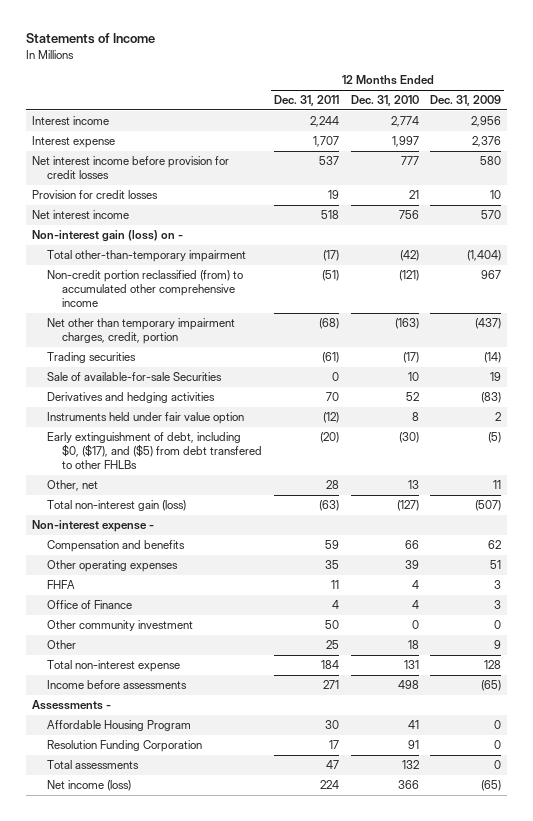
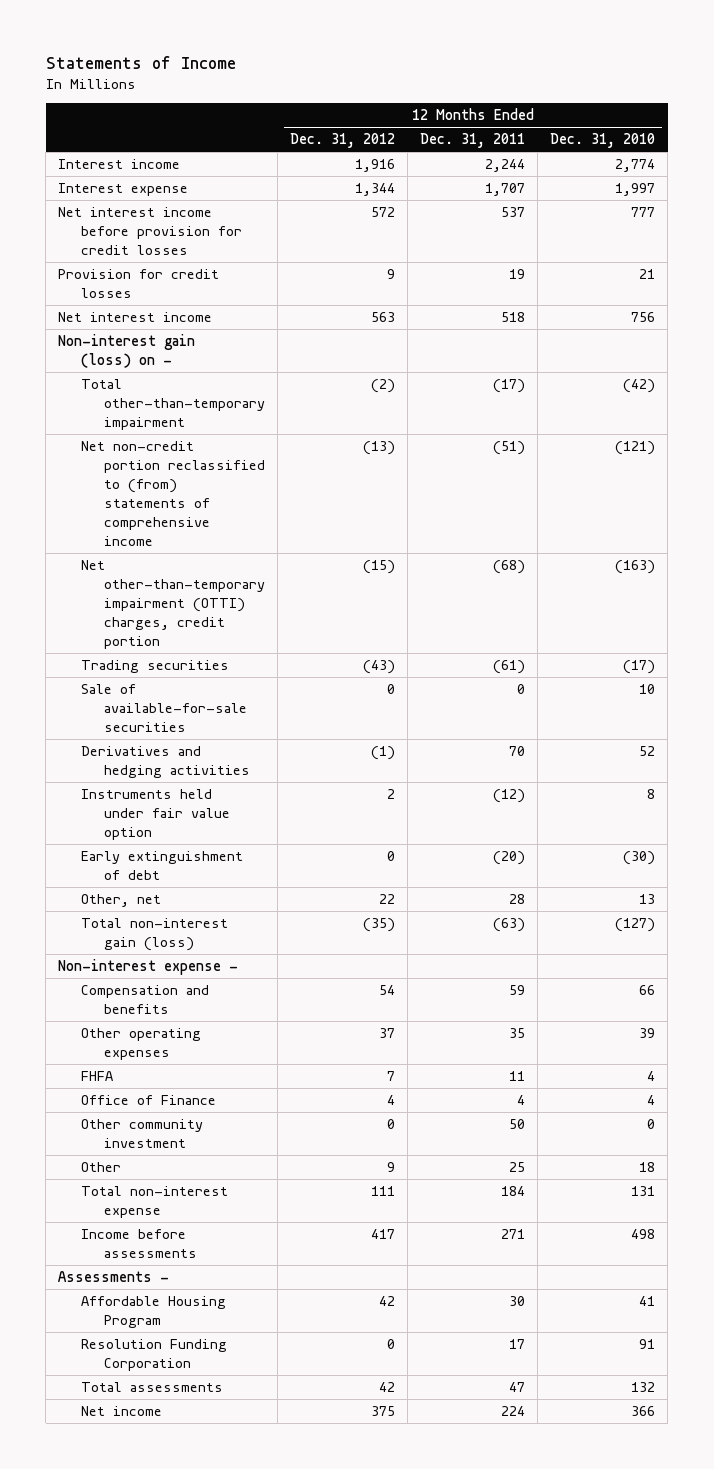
[430,95,502,107] Dec. 31, 2009 -> none
none -> [290,133,396,149] Dec. 31, 2012
[46,270,243,308] Non-credit portion reclassified (from) to accumulated other comprehensive income -> [81,441,266,546] Net non-credit portion reclassified to (from) statements of comprehensive income
[46,318,235,345] Net other than temporary impairment charges, credit, portion -> [81,560,266,649] Net other-than-temporary impairment (OTTI) charges, credit portion
[46,372,222,382] Sale of available-for-sale Securities -> [81,684,248,732] Sale of available-for-sale securities
[46,432,263,470] Early extinguishment of debt, including $0, ($17), and ($5) from debt transfered to other FHLBs -> [81,851,244,880] Early extinguishment of debt
[46,780,131,792] Net income (loss) -> [81,1406,163,1417] Net income

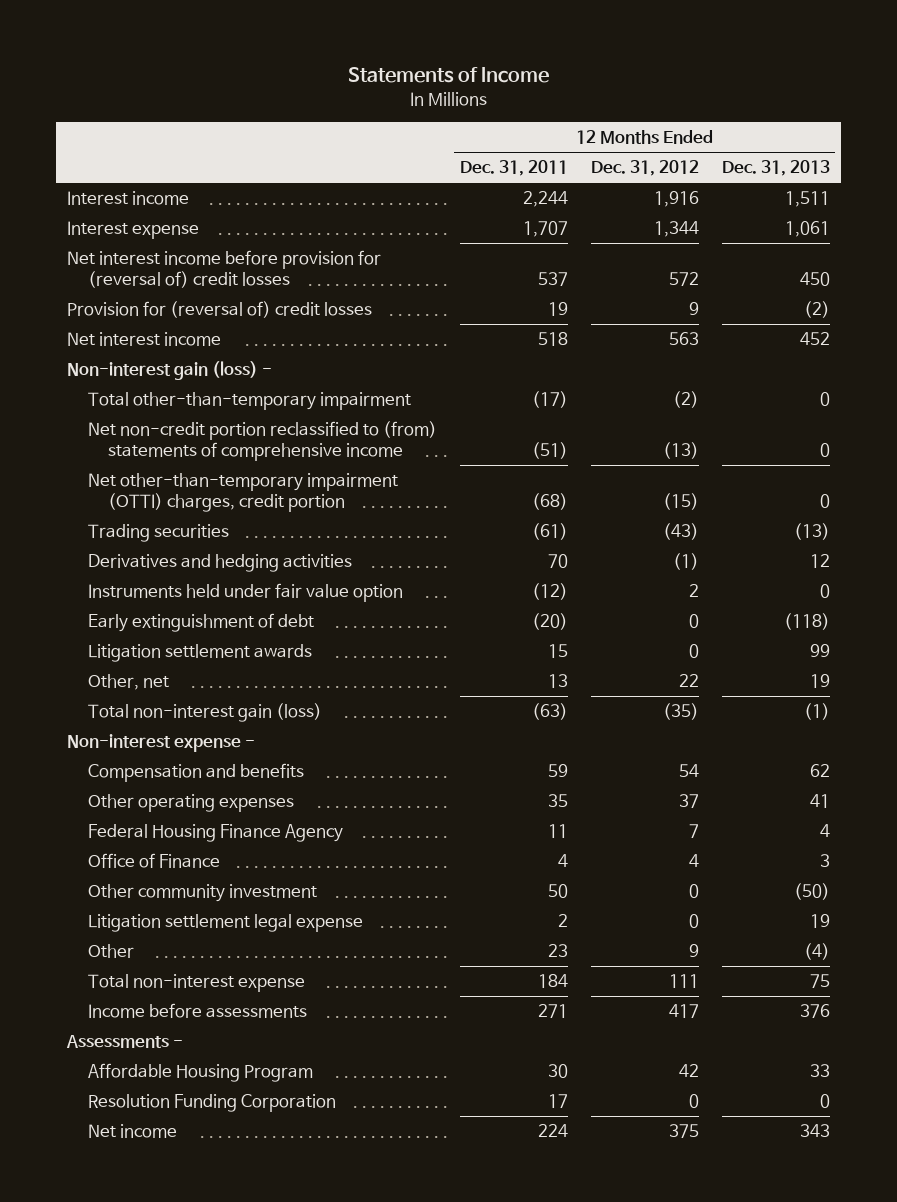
[550,133,656,149] Dec. 31, 2010 -> none
none -> [721,160,830,177] Dec. 31, 2013
[58,207,243,255] Net interest income before provision for credit losses -> [67,250,382,289] Net interest income before provision for (reversal of) credit losses
[58,269,220,298] Provision for credit losses -> [67,301,373,319] Provision for (reversal of) credit losses
[58,334,196,368] Non-interest gain (loss) on - -> [67,361,273,381] Non-interest gain (loss) -
[81,684,248,732] Sale of available-for-sale securities -> none
none -> [87,644,312,663] Litigation settlement awards
[509,894,526,905] 28 -> [547,674,568,689] 13
[81,1071,114,1082] FHFA -> [87,824,343,843] Federal Housing Finance Agency
none -> [87,914,363,933] Litigation settlement legal expense
[509,1162,526,1173] 25 -> [547,944,568,958] 23
[81,1382,224,1393] Total assessments -> none

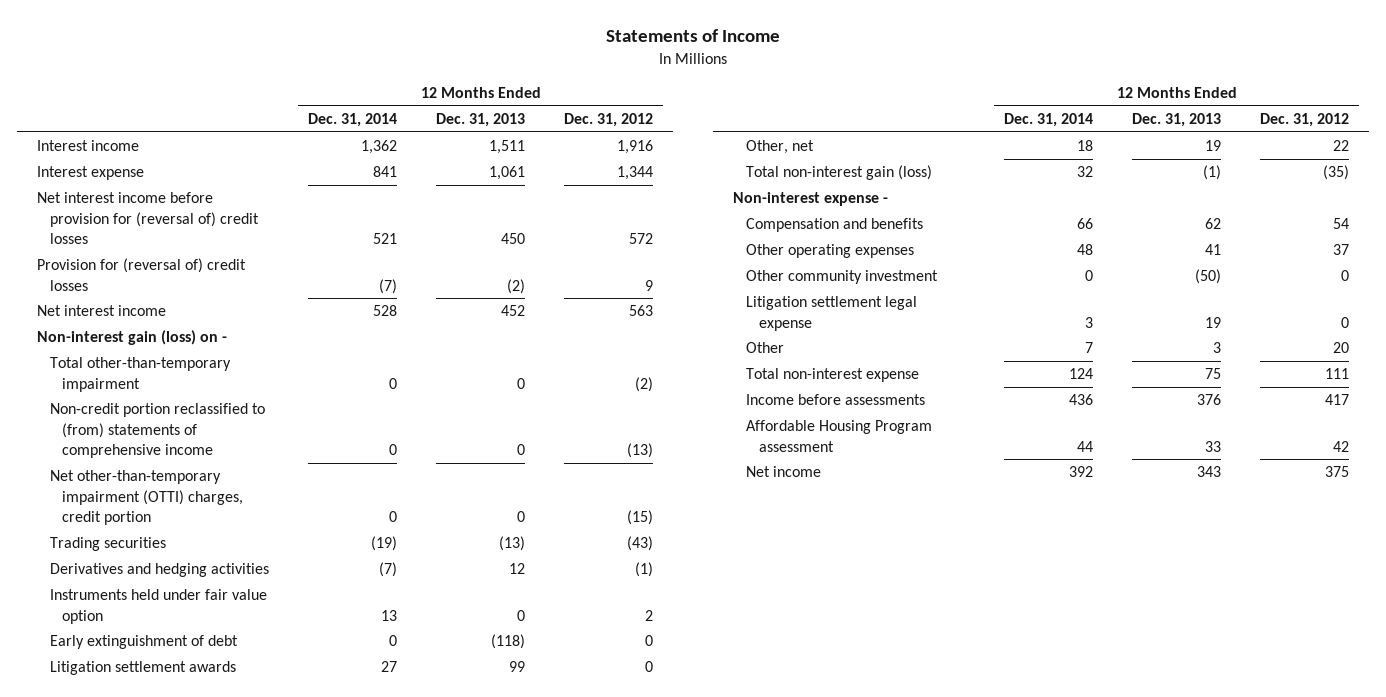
[459,160,568,177] Dec. 31, 2011 -> none
none -> [307,112,397,127] Dec. 31, 2014
[67,361,273,381] Non-interest gain (loss) - -> [36,330,227,346] Non-interest gain (loss) on -
[87,421,437,462] Net non-credit portion reclassified to (from) statements of comprehensive income -> [49,403,265,459] Non-credit portion reclassified to (from) statements of comprehensive income
[87,824,343,843] Federal Housing Finance Agency -> none
[87,853,220,869] Office of Finance -> none
[688,944,699,958] 9 -> [1333,342,1350,354] 20
[803,943,830,961] (4) -> [1213,342,1222,354] 3
[66,1035,184,1049] Assessments - -> none
[87,1094,336,1113] Resolution Funding Corporation -> none
[87,1063,313,1083] Affordable Housing Program -> [745,420,932,452] Affordable Housing Program assessment

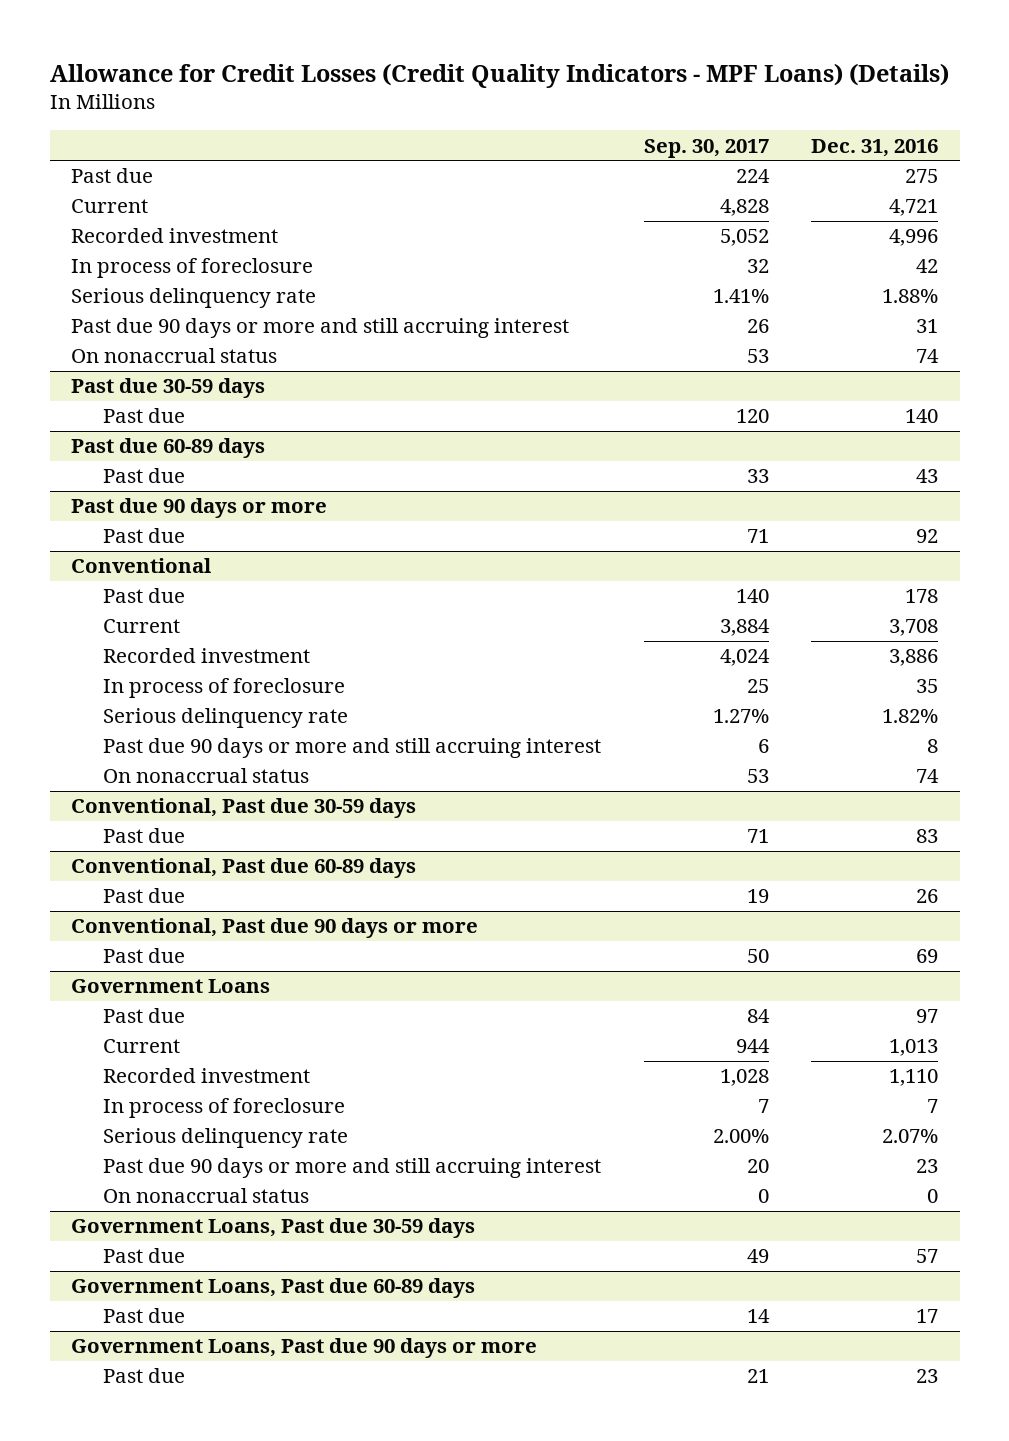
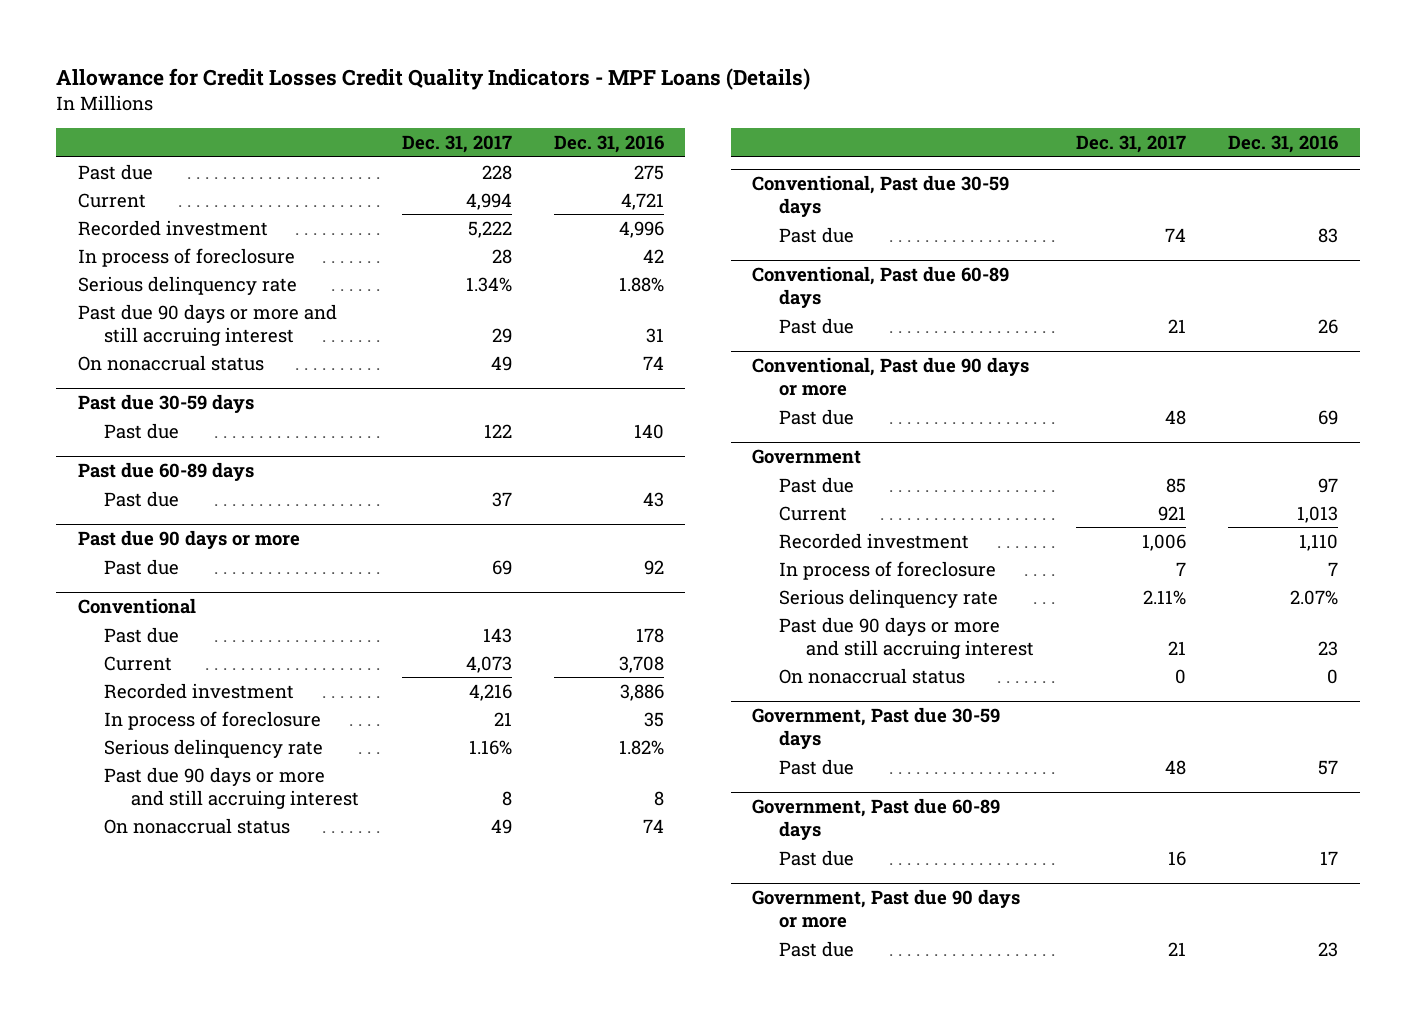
[49,62,949,88] Allowance for Credit Losses (Credit Quality Indicators - MPF Loans) (Details) -> [56,68,811,91] Allowance for Credit Losses Credit Quality Indicators - MPF Loans (Details)
[643,138,769,158] Sep. 30, 2017 -> none
none -> [401,135,512,154] Dec. 31, 2017
[70,979,270,994] Government Loans -> [752,449,862,465] Government
[70,1218,475,1239] Government Loans, Past due 30-59 days -> [752,707,1001,750] Government, Past due 30-59 days
[70,1278,475,1299] Government Loans, Past due 60-89 days -> [752,798,1001,841] Government, Past due 60-89 days
[70,1338,537,1359] Government Loans, Past due 90 days or more -> [752,889,1021,929] Government, Past due 90 days or more

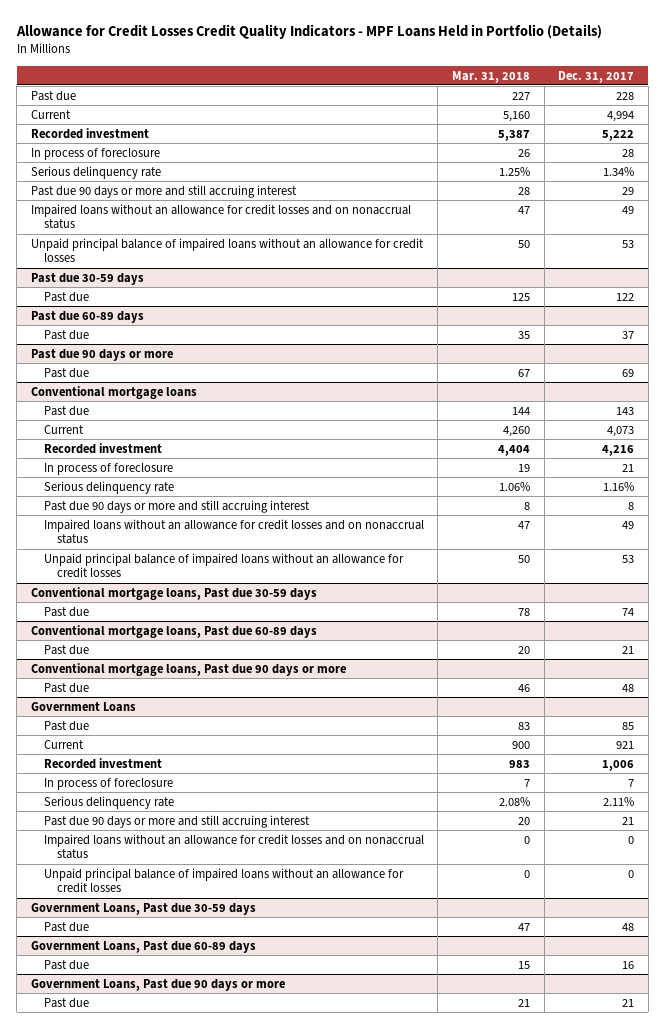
[56,68,811,91] Allowance for Credit Losses Credit Quality Indicators - MPF Loans (Details) -> [15,24,602,40] Allowance for Credit Losses Credit Quality Indicators - MPF Loans Held in Portfolio (Details)
[553,135,664,154] Dec. 31, 2016 -> none
none -> [452,70,531,83] Mar. 31, 2018
[77,354,264,371] On nonaccrual status -> none
none -> [31,203,412,230] Impaired loans without an allowance for credit losses and on nonaccrual status
none -> [31,237,425,263] Unpaid principal balance of impaired loans without an allowance for credit losses
[77,598,196,615] Conventional -> [31,385,198,399] Conventional mortgage loans
[104,817,291,834] On nonaccrual status -> none
none -> [43,518,424,545] Impaired loans without an allowance for credit losses and on nonaccrual status
none -> [43,552,404,579] Unpaid principal balance of impaired loans without an allowance for credit losses
[752,175,1010,218] Conventional, Past due 30-59 days -> [31,586,318,600] Conventional mortgage loans, Past due 30-59 days
[752,266,1010,309] Conventional, Past due 60-89 days -> [31,624,318,638] Conventional mortgage loans, Past due 60-89 days
[752,357,1030,397] Conventional, Past due 90 days or more -> [31,662,347,676] Conventional mortgage loans, Past due 90 days or more
[752,449,862,465] Government -> [31,701,137,712] Government Loans
[779,667,966,684] On nonaccrual status -> none
none -> [43,833,424,860] Impaired loans without an allowance for credit losses and on nonaccrual status
none -> [43,867,404,894] Unpaid principal balance of impaired loans without an allowance for credit losses
[752,707,1001,750] Government, Past due 30-59 days -> [31,902,257,915] Government Loans, Past due 30-59 days
[752,798,1001,841] Government, Past due 60-89 days -> [31,940,257,953] Government Loans, Past due 60-89 days
[752,889,1021,929] Government, Past due 90 days or more -> [31,978,286,991] Government Loans, Past due 90 days or more

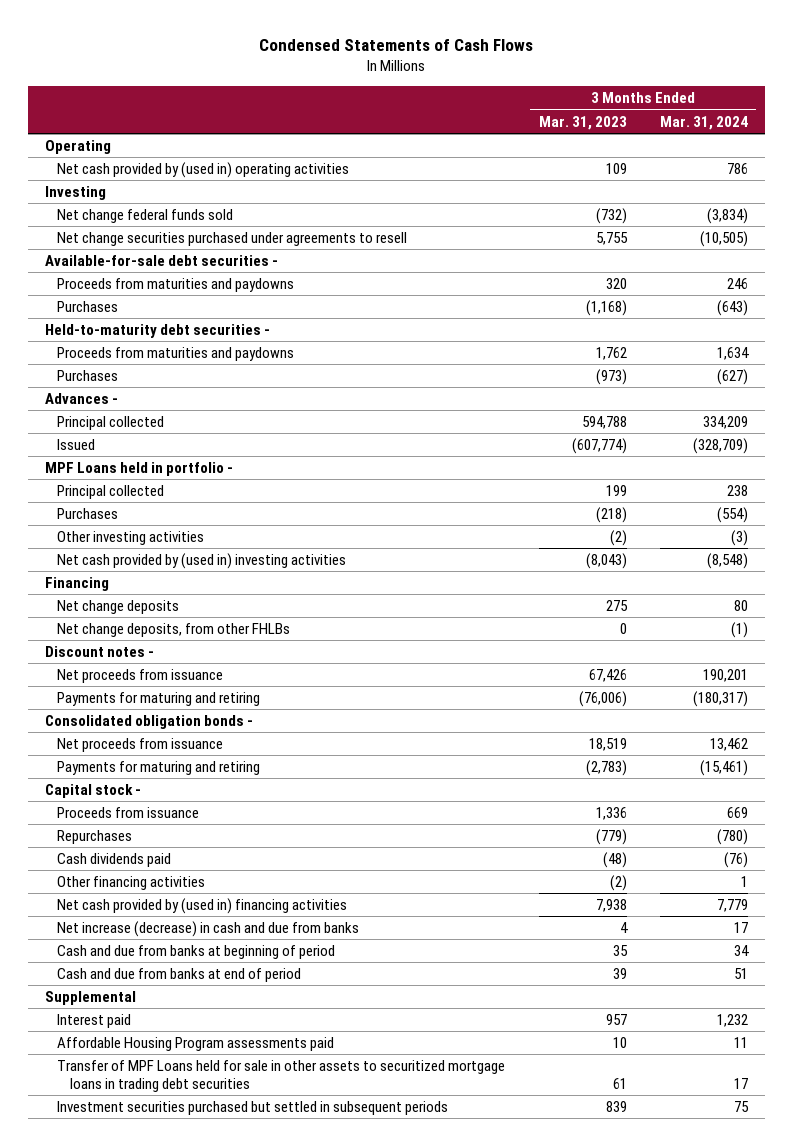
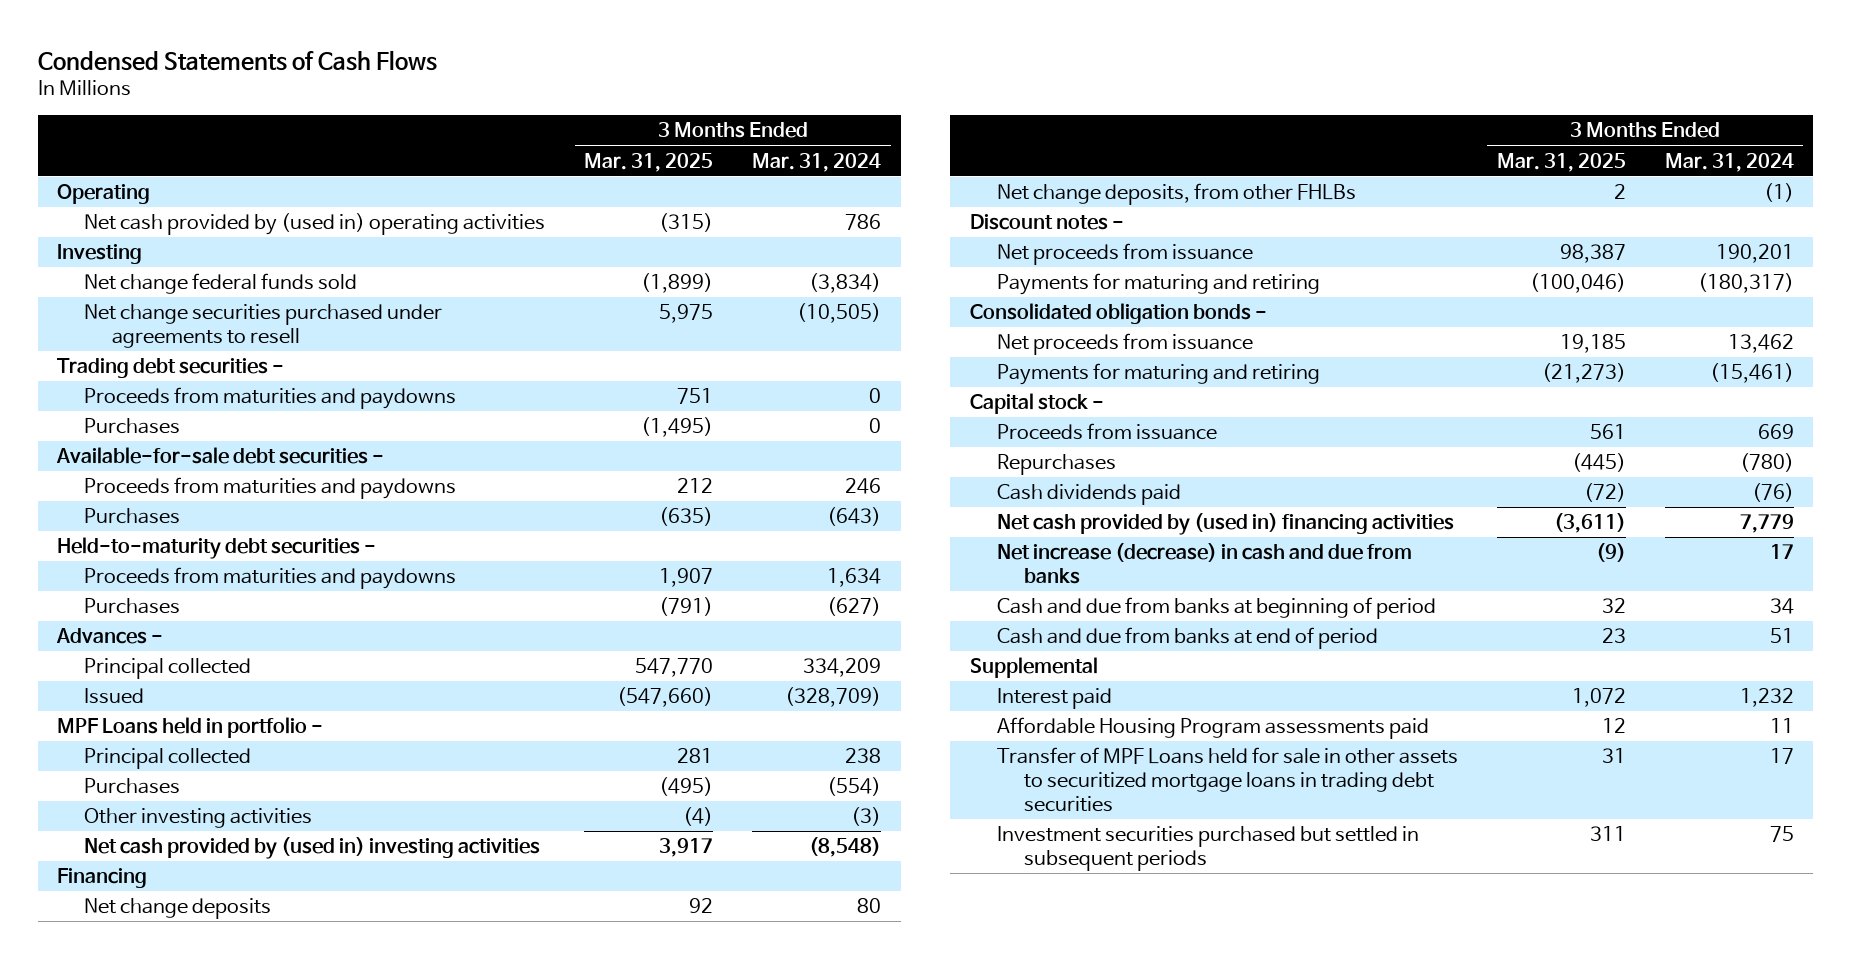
[538,115,627,130] Mar. 31, 2023 -> none
none -> [584,152,714,172] Mar. 31, 2025
none -> [57,358,285,379] Trading debt securities -
none -> [84,387,457,410] Proceeds from maturities and paydowns
none -> [84,418,181,435] Purchases
[57,876,206,891] Other financing activities -> none

